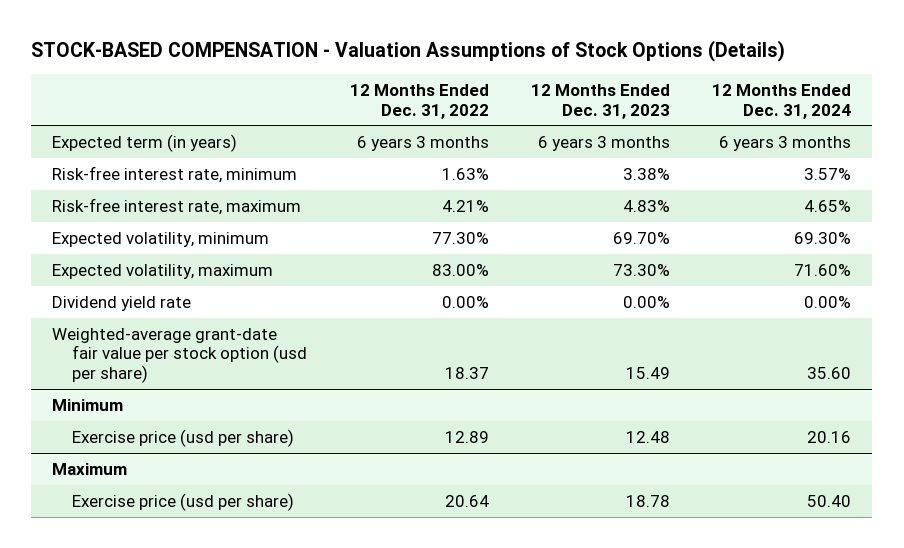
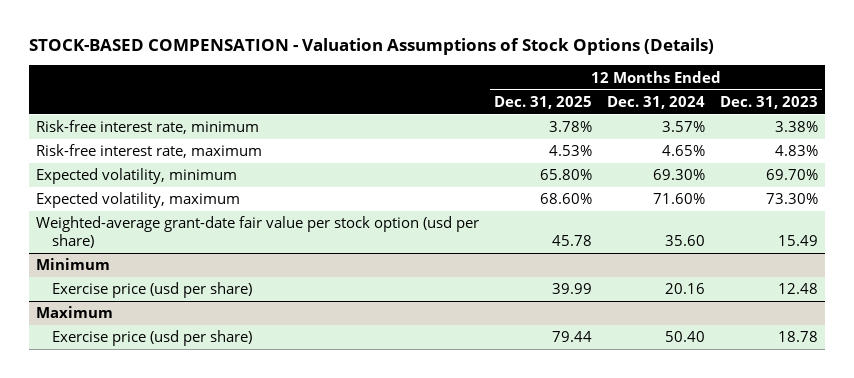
[349,83,489,119] 12 Months Ended Dec. 31, 2022 -> none
none -> [494,95,593,109] Dec. 31, 2025
[52,133,238,152] Expected term (in years) -> none
[52,295,192,311] Dividend yield rate -> none

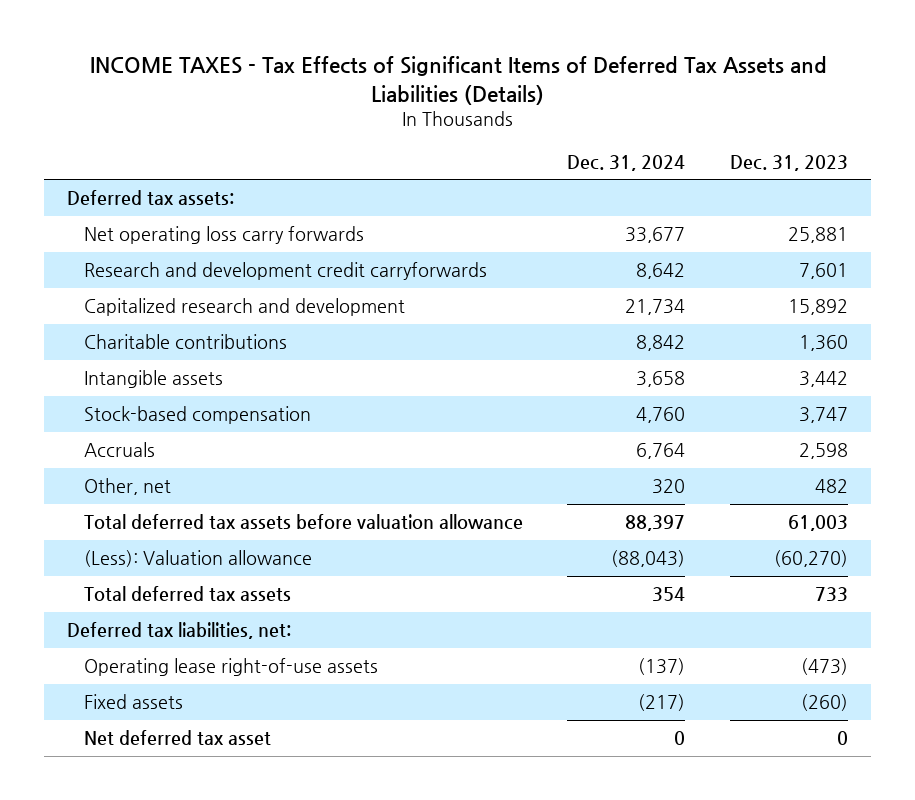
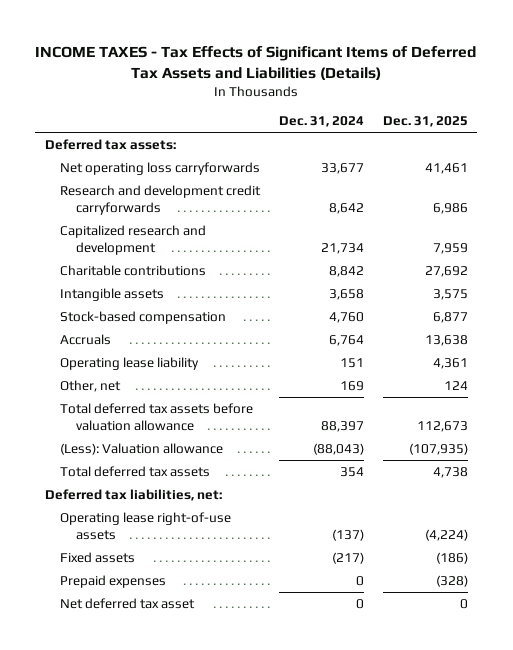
[730,154,849,171] Dec. 31, 2023 -> none
none -> [383,116,469,128] Dec. 31, 2025
[83,226,364,245] Net operating loss carry forwards -> [60,161,261,175] Net operating loss carryforwards
none -> [60,356,200,370] Operating lease liability
[652,479,686,495] 320 -> [340,380,365,391] 169
none -> [60,574,167,588] Prepaid expenses

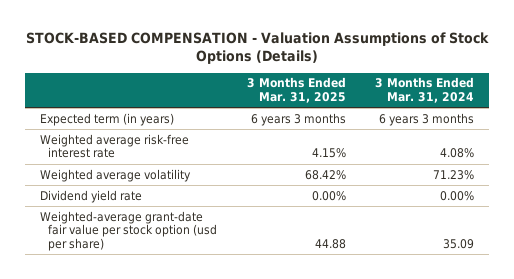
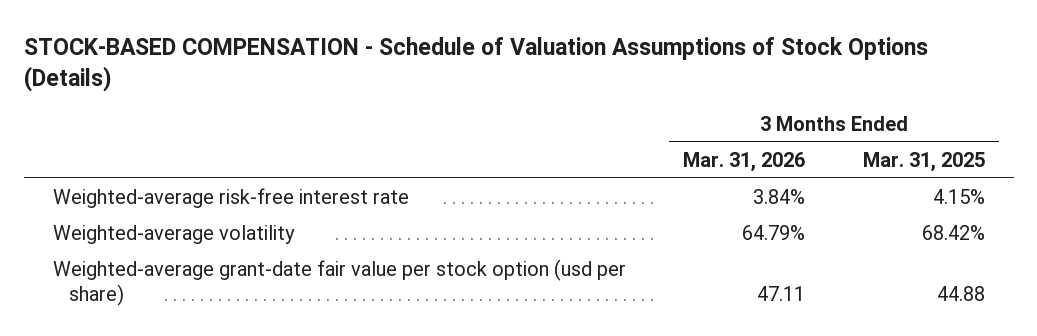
[26,32,490,65] STOCK-BASED COMPENSATION - Valuation Assumptions of Stock Options (Details) -> [23,36,928,93] STOCK-BASED COMPENSATION - Schedule of Valuation Assumptions of Stock Options (Details)
[375,77,475,104] 3 Months Ended Mar. 31, 2024 -> none
none -> [683,151,806,172] Mar. 31, 2026
[39,112,174,126] Expected term (in years) -> none
[39,189,142,203] Dividend yield rate -> none
[39,133,189,159] Weighted average risk-free interest rate -> [52,188,409,209] Weighted-average risk-free interest rate
[39,168,191,182] Weighted average volatility -> [52,225,295,245] Weighted-average volatility

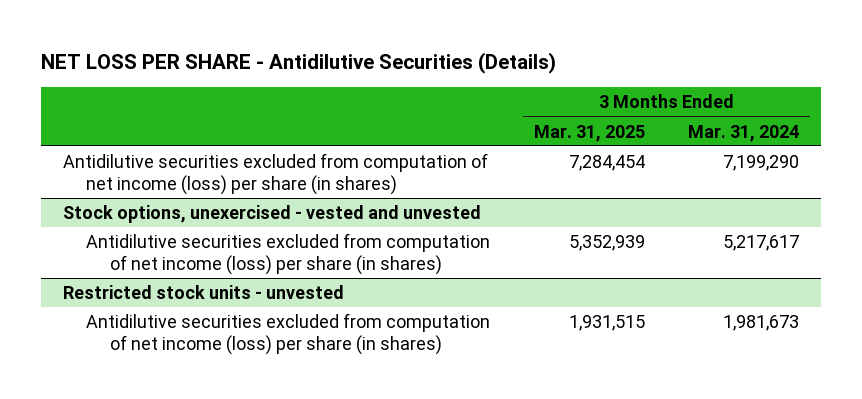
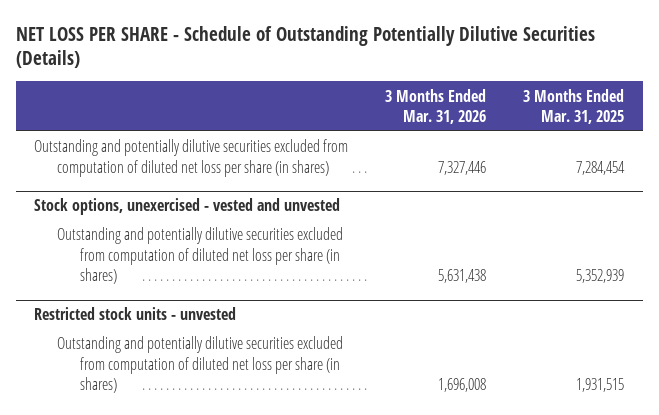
[41,51,557,74] NET LOSS PER SHARE - Antidilutive Securities (Details) -> [15,25,595,69] NET LOSS PER SHARE - Schedule of Outstanding Potentially Dilutive Securities (Details)
[688,124,800,142] Mar. 31, 2024 -> none
none -> [385,88,487,125] 3 Months Ended Mar. 31, 2026
[62,153,488,195] Antidilutive securities excluded from computation of net income (loss) per share (in shares) -> [34,139,349,177] Outstanding and potentially dilutive securities excluded from computation of diluted net loss per share (in shares)
[86,233,491,275] Antidilutive securities excluded from computation of net income (loss) per share (in shares) -> [57,227,344,285] Outstanding and potentially dilutive securities excluded from computation of diluted net loss per share (in shares)
[86,313,491,355] Antidilutive securities excluded from computation of net income (loss) per share (in shares) -> [57,336,344,394] Outstanding and potentially dilutive securities excluded from computation of diluted net loss per share (in shares)

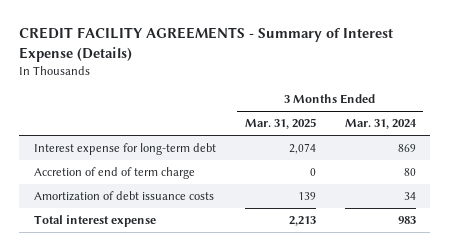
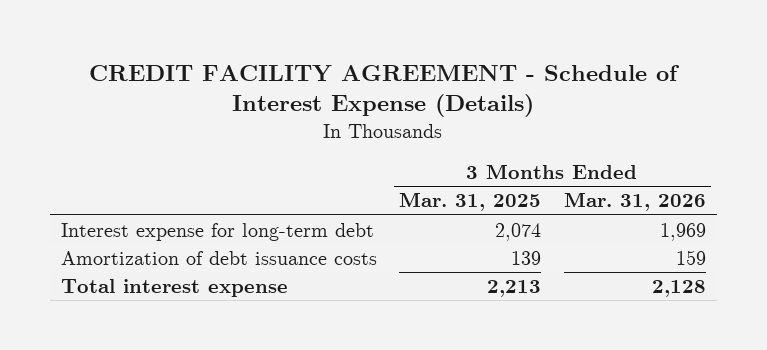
[19,27,394,62] CREDIT FACILITY AGREEMENTS - Summary of Interest Expense (Details) -> [89,64,681,118] CREDIT FACILITY AGREEMENT - Schedule of Interest Expense (Details)
[344,119,417,130] Mar. 31, 2024 -> none
none -> [563,192,706,212] Mar. 31, 2026
[33,167,195,180] Accretion of end of term charge -> none

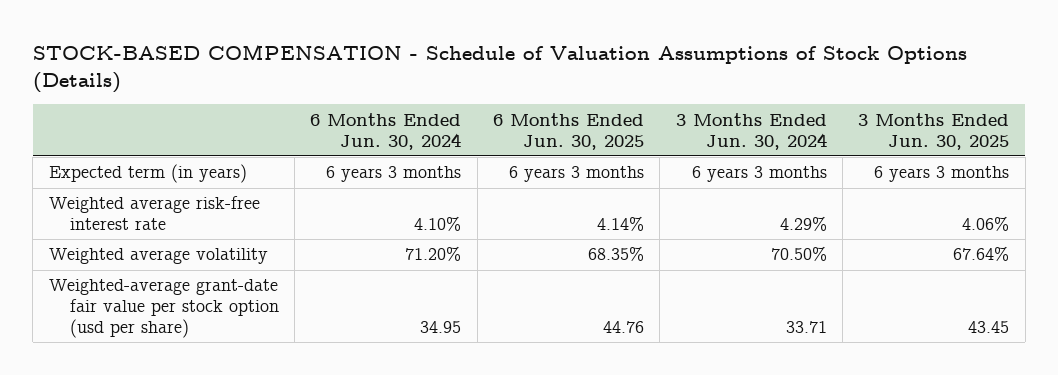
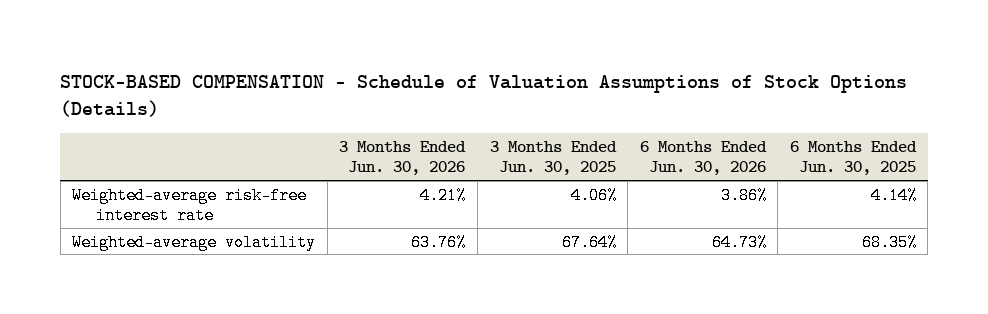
[310,112,462,150] 6 Months Ended Jun. 30, 2024 -> none
[675,112,827,150] 3 Months Ended Jun. 30, 2024 -> none
none -> [339,140,467,176] 3 Months Ended Jun. 30, 2026
none -> [639,140,767,176] 6 Months Ended Jun. 30, 2026
[48,164,247,184] Expected term (in years) -> none
[48,279,279,339] Weighted-average grant-date fair value per stock option (usd per share) -> none
[48,196,260,231] Weighted average risk-free interest rate -> [72,186,308,225] Weighted-average risk-free interest rate
[48,248,268,265] Weighted average volatility -> [72,233,317,251] Weighted-average volatility

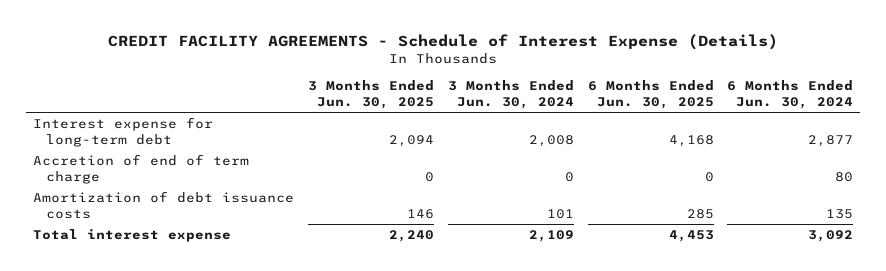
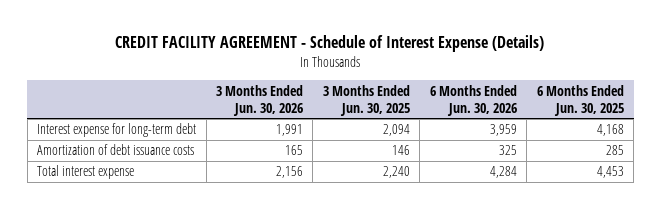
[108,33,779,50] CREDIT FACILITY AGREEMENTS - Schedule of Interest Expense (Details) -> [115,35,545,53] CREDIT FACILITY AGREEMENT - Schedule of Interest Expense (Details)
[447,80,574,110] 3 Months Ended Jun. 30, 2024 -> none
[727,80,854,110] 6 Months Ended Jun. 30, 2024 -> none
none -> [216,84,304,116] 3 Months Ended Jun. 30, 2026
none -> [429,84,517,116] 6 Months Ended Jun. 30, 2026
[32,153,249,184] Accretion of end of term charge -> none

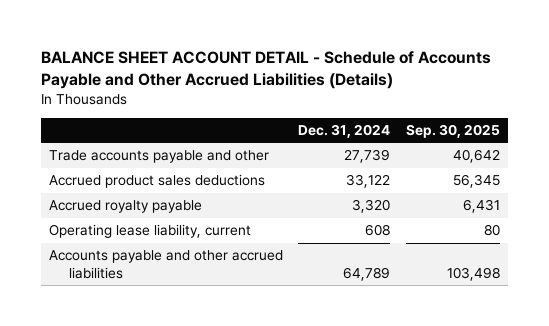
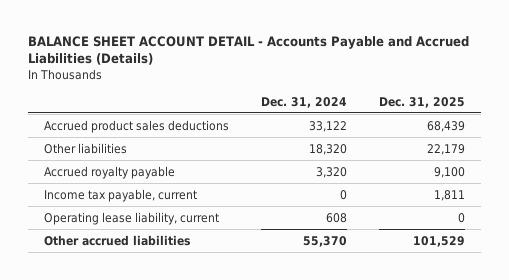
[40,50,491,89] BALANCE SHEET ACCOUNT DETAIL - Schedule of Accounts Payable and Other Accrued Liabilities (Details) -> [28,35,470,66] BALANCE SHEET ACCOUNT DETAIL - Accounts Payable and Accrued Liabilities (Details)
[405,124,500,139] Sep. 30, 2025 -> none
none -> [378,96,465,108] Dec. 31, 2025
[48,150,269,164] Trade accounts payable and other -> none
none -> [44,142,128,154] Other liabilities
none -> [44,188,198,202] Income tax payable, current
[48,250,283,279] Accounts payable and other accrued liabilities -> [44,234,191,246] Other accrued liabilities
[343,266,391,281] 64,789 -> [303,235,348,247] 55,370

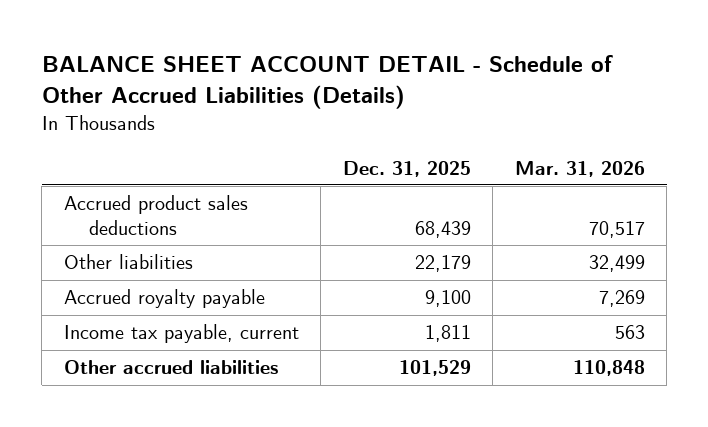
[28,35,470,66] BALANCE SHEET ACCOUNT DETAIL - Accounts Payable and Accrued Liabilities (Details) -> [41,55,613,110] BALANCE SHEET ACCOUNT DETAIL - Schedule of Other Accrued Liabilities (Details)
[261,96,348,108] Dec. 31, 2024 -> none
none -> [514,160,645,177] Mar. 31, 2026
[44,211,220,225] Operating lease liability, current -> none

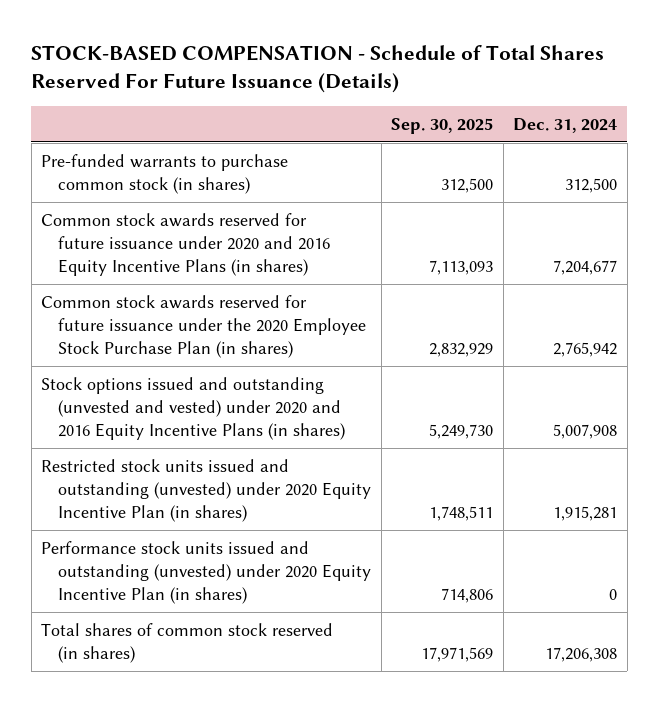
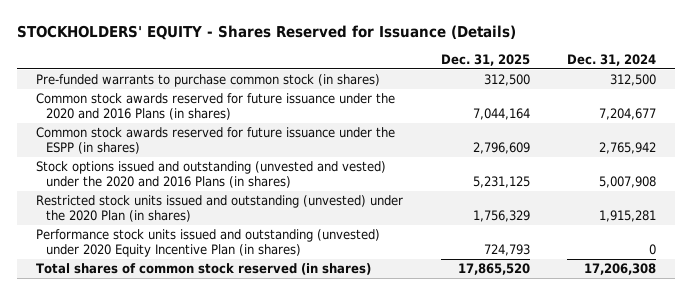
[31,44,605,93] STOCK-BASED COMPENSATION - Schedule of Total Shares Reserved For Future Issuance (Details) -> [16,24,516,40] STOCKHOLDERS' EQUITY - Shares Reserved for Issuance (Details)
[391,117,494,134] Sep. 30, 2025 -> none
none -> [440,54,530,67] Dec. 31, 2025
[41,212,331,277] Common stock awards reserved for future issuance under 2020 and 2016 Equity Incentive Plans (in shares) -> [35,93,395,121] Common stock awards reserved for future issuance under the 2020 and 2016 Plans (in shares)
[41,294,367,359] Common stock awards reserved for future issuance under the 2020 Employee Stock Purchase Plan (in shares) -> [35,127,395,155] Common stock awards reserved for future issuance under the ESPP (in shares)
[41,376,346,441] Stock options issued and outstanding (unvested and vested) under 2020 and 2016 Equity Incentive Plans (in shares) -> [35,161,386,189] Stock options issued and outstanding (unvested and vested) under the 2020 and 2016 Plans (in shares)
[41,458,372,523] Restricted stock units issued and outstanding (unvested) under 2020 Equity Incentive Plan (in shares) -> [35,195,403,223] Restricted stock units issued and outstanding (unvested) under the 2020 Plan (in shares)

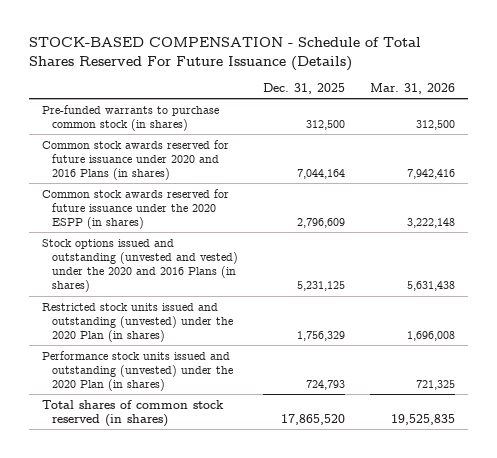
[16,24,516,40] STOCKHOLDERS' EQUITY - Shares Reserved for Issuance (Details) -> [28,37,421,71] STOCK-BASED COMPENSATION - Schedule of Total Shares Reserved For Future Issuance (Details)
[567,54,657,67] Dec. 31, 2024 -> none
none -> [370,83,456,95] Mar. 31, 2026
[35,93,395,121] Common stock awards reserved for future issuance under the 2020 and 2016 Plans (in shares) -> [41,139,229,181] Common stock awards reserved for future issuance under 2020 and 2016 Plans (in shares)
[35,127,395,155] Common stock awards reserved for future issuance under the ESPP (in shares) -> [41,188,229,230] Common stock awards reserved for future issuance under the 2020 ESPP (in shares)
[35,229,380,258] Performance stock units issued and outstanding (unvested) under 2020 Equity Incentive Plan (in shares) -> [41,350,234,392] Performance stock units issued and outstanding (unvested) under the 2020 Plan (in shares)

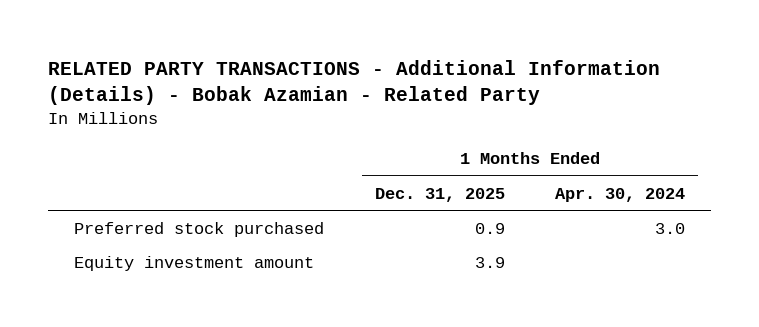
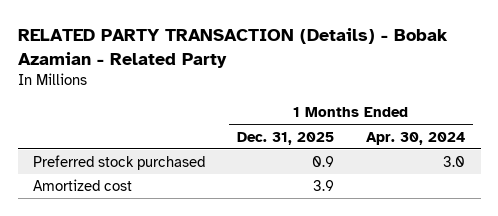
[48,59,661,106] RELATED PARTY TRANSACTIONS - Additional Information (Details) - Bobak Azamian - Related Party -> [17,28,448,68] RELATED PARTY TRANSACTION (Details) - Bobak Azamian - Related Party
[73,255,314,271] Equity investment amount -> [33,179,133,192] Amortized cost

